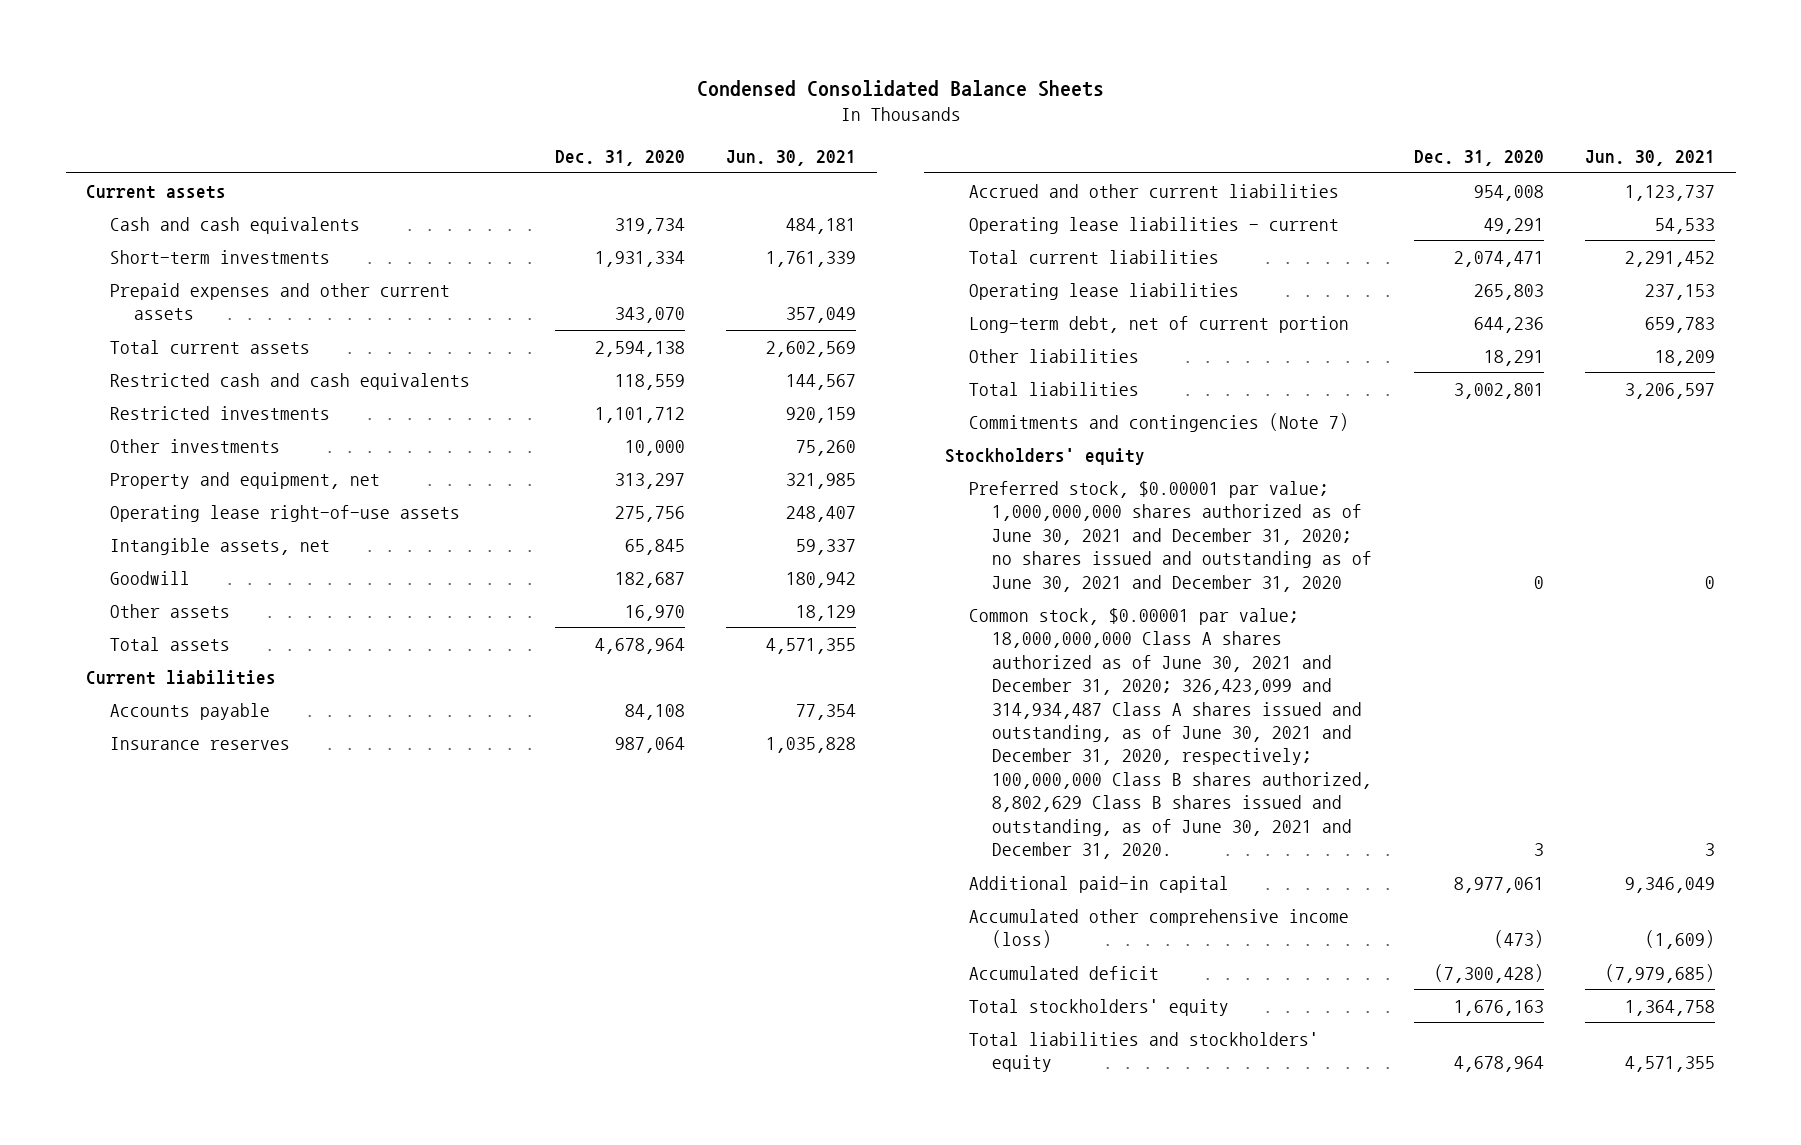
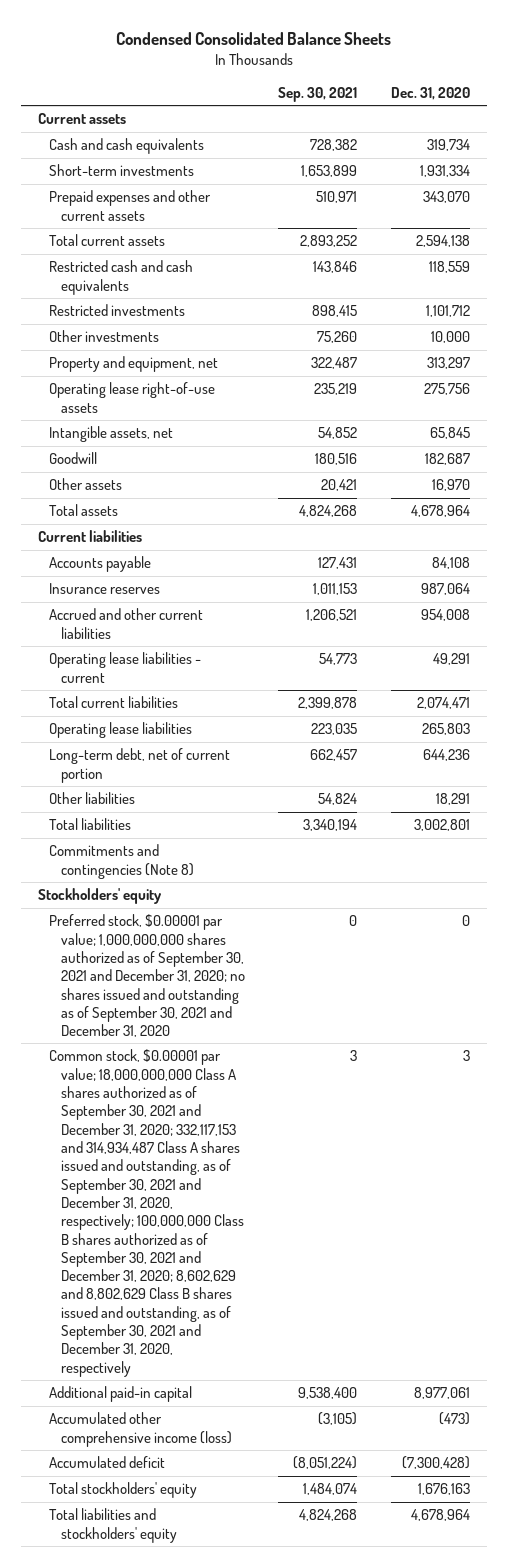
[726,149,857,166] Jun. 30, 2021 -> none
none -> [278,86,358,102] Sep. 30, 2021
[968,412,1349,432] Commitments and contingencies (Note 7) -> [49,844,194,879] Commitments and contingencies (Note 8)
[968,480,1373,592] Preferred stock, $0.00001 par value; 1,000,000,000 shares authorized as of June 30, 2021 and December 31, 2020; no shares issued and outstanding as of June 30, 2021 and December 31, 2020 -> [49,914,245,1038] Preferred stock, $0.00001 par value; 1,000,000,000 shares authorized as of September 30, 2021 and December 31, 2020; no shares issued and outstanding as of September 30, 2021 and December 31, 2020
[968,607,1373,860] Common stock, $0.00001 par value; 18,000,000,000 Class A shares authorized as of June 30, 2021 and December 31, 2020; 326,423,099 and 314,934,487 Class A shares issued and outstanding, as of June 30, 2021 and December 31, 2020, respectively; 100,000,000 Class B shares authorized, 8,802,629 Class B shares issued and outstanding, as of June 30, 2021 and December 31, 2020. -> [49,1049,244,1377] Common stock, $0.00001 par value; 18,000,000,000 Class A shares authorized as of September 30, 2021 and December 31, 2020; 332,117,153 and 314,934,487 Class A shares issued and outstanding, as of September 30, 2021 and December 31, 2020, respectively; 100,000,000 Class B shares authorized as of September 30, 2021 and December 31, 2020; 8,602,629 and 8,802,629 Class B shares issued and outstanding, as of September 30, 2021 and December 31, 2020, respectively

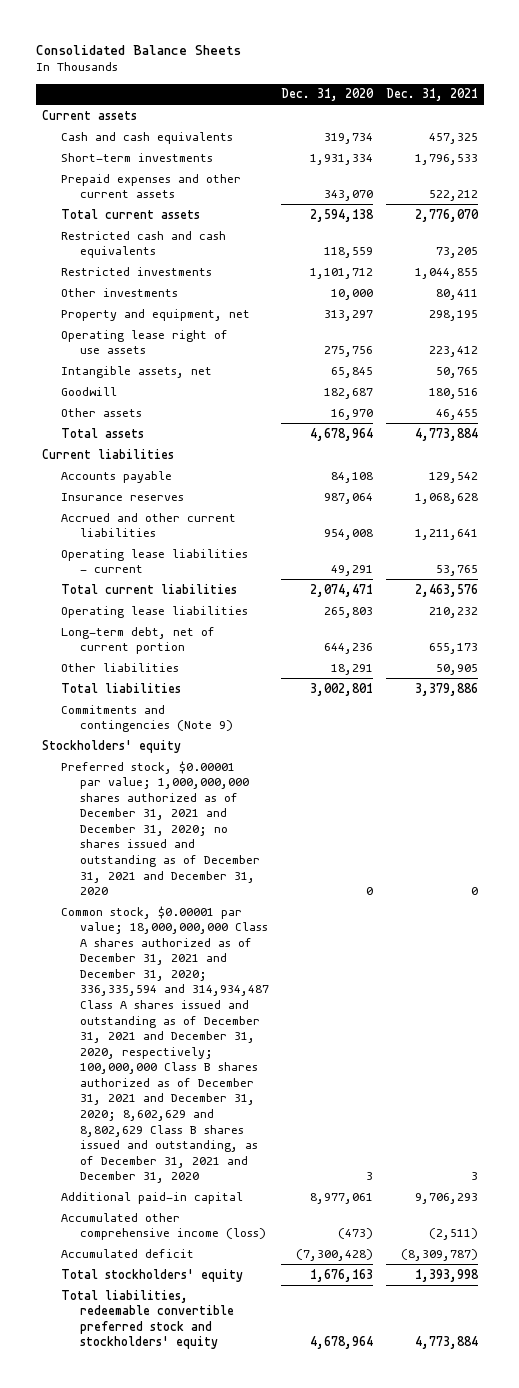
[116,31,392,45] Condensed Consolidated Balance Sheets -> [35,44,241,55] Consolidated Balance Sheets
[278,86,358,102] Sep. 30, 2021 -> none
none -> [385,88,478,102] Dec. 31, 2021
[49,382,216,413] Operating lease right-of-use assets -> [60,329,228,355] Operating lease right of use assets
[49,844,194,879] Commitments and contingencies (Note 8) -> [60,704,233,733] Commitments and contingencies (Note 9)
[49,914,245,1038] Preferred stock, $0.00001 par value; 1,000,000,000 shares authorized as of September 30, 2021 and December 31, 2020; no shares issued and outstanding as of September 30, 2021 and December 31, 2020 -> [60,760,260,896] Preferred stock, $0.00001 par value; 1,000,000,000 shares authorized as of December 31, 2021 and December 31, 2020; no shares issued and outstanding as of December 31, 2021 and December 31, 2020
[49,1049,244,1377] Common stock, $0.00001 par value; 18,000,000,000 Class A shares authorized as of September 30, 2021 and December 31, 2020; 332,117,153 and 314,934,487 Class A shares issued and outstanding, as of September 30, 2021 and December 31, 2020, respectively; 100,000,000 Class B shares authorized as of September 30, 2021 and December 31, 2020; 8,602,629 and 8,802,629 Class B shares issued and outstanding, as of September 30, 2021 and December 31, 2020, respectively -> [60,905,269,1184] Common stock, $0.00001 par value; 18,000,000,000 Class A shares authorized as of December 31, 2021 and December 31, 2020; 336,335,594 and 314,934,487 Class A shares issued and outstanding as of December 31, 2021 and December 31, 2020, respectively; 100,000,000 Class B shares authorized as of December 31, 2021 and December 31, 2020; 8,602,629 and 8,802,629 Class B shares issued and outstanding, as of December 31, 2021 and December 31, 2020
[49,1508,177,1543] Total liabilities and stockholders' equity -> [60,1289,234,1350] Total liabilities, redeemable convertible preferred stock and stockholders' equity

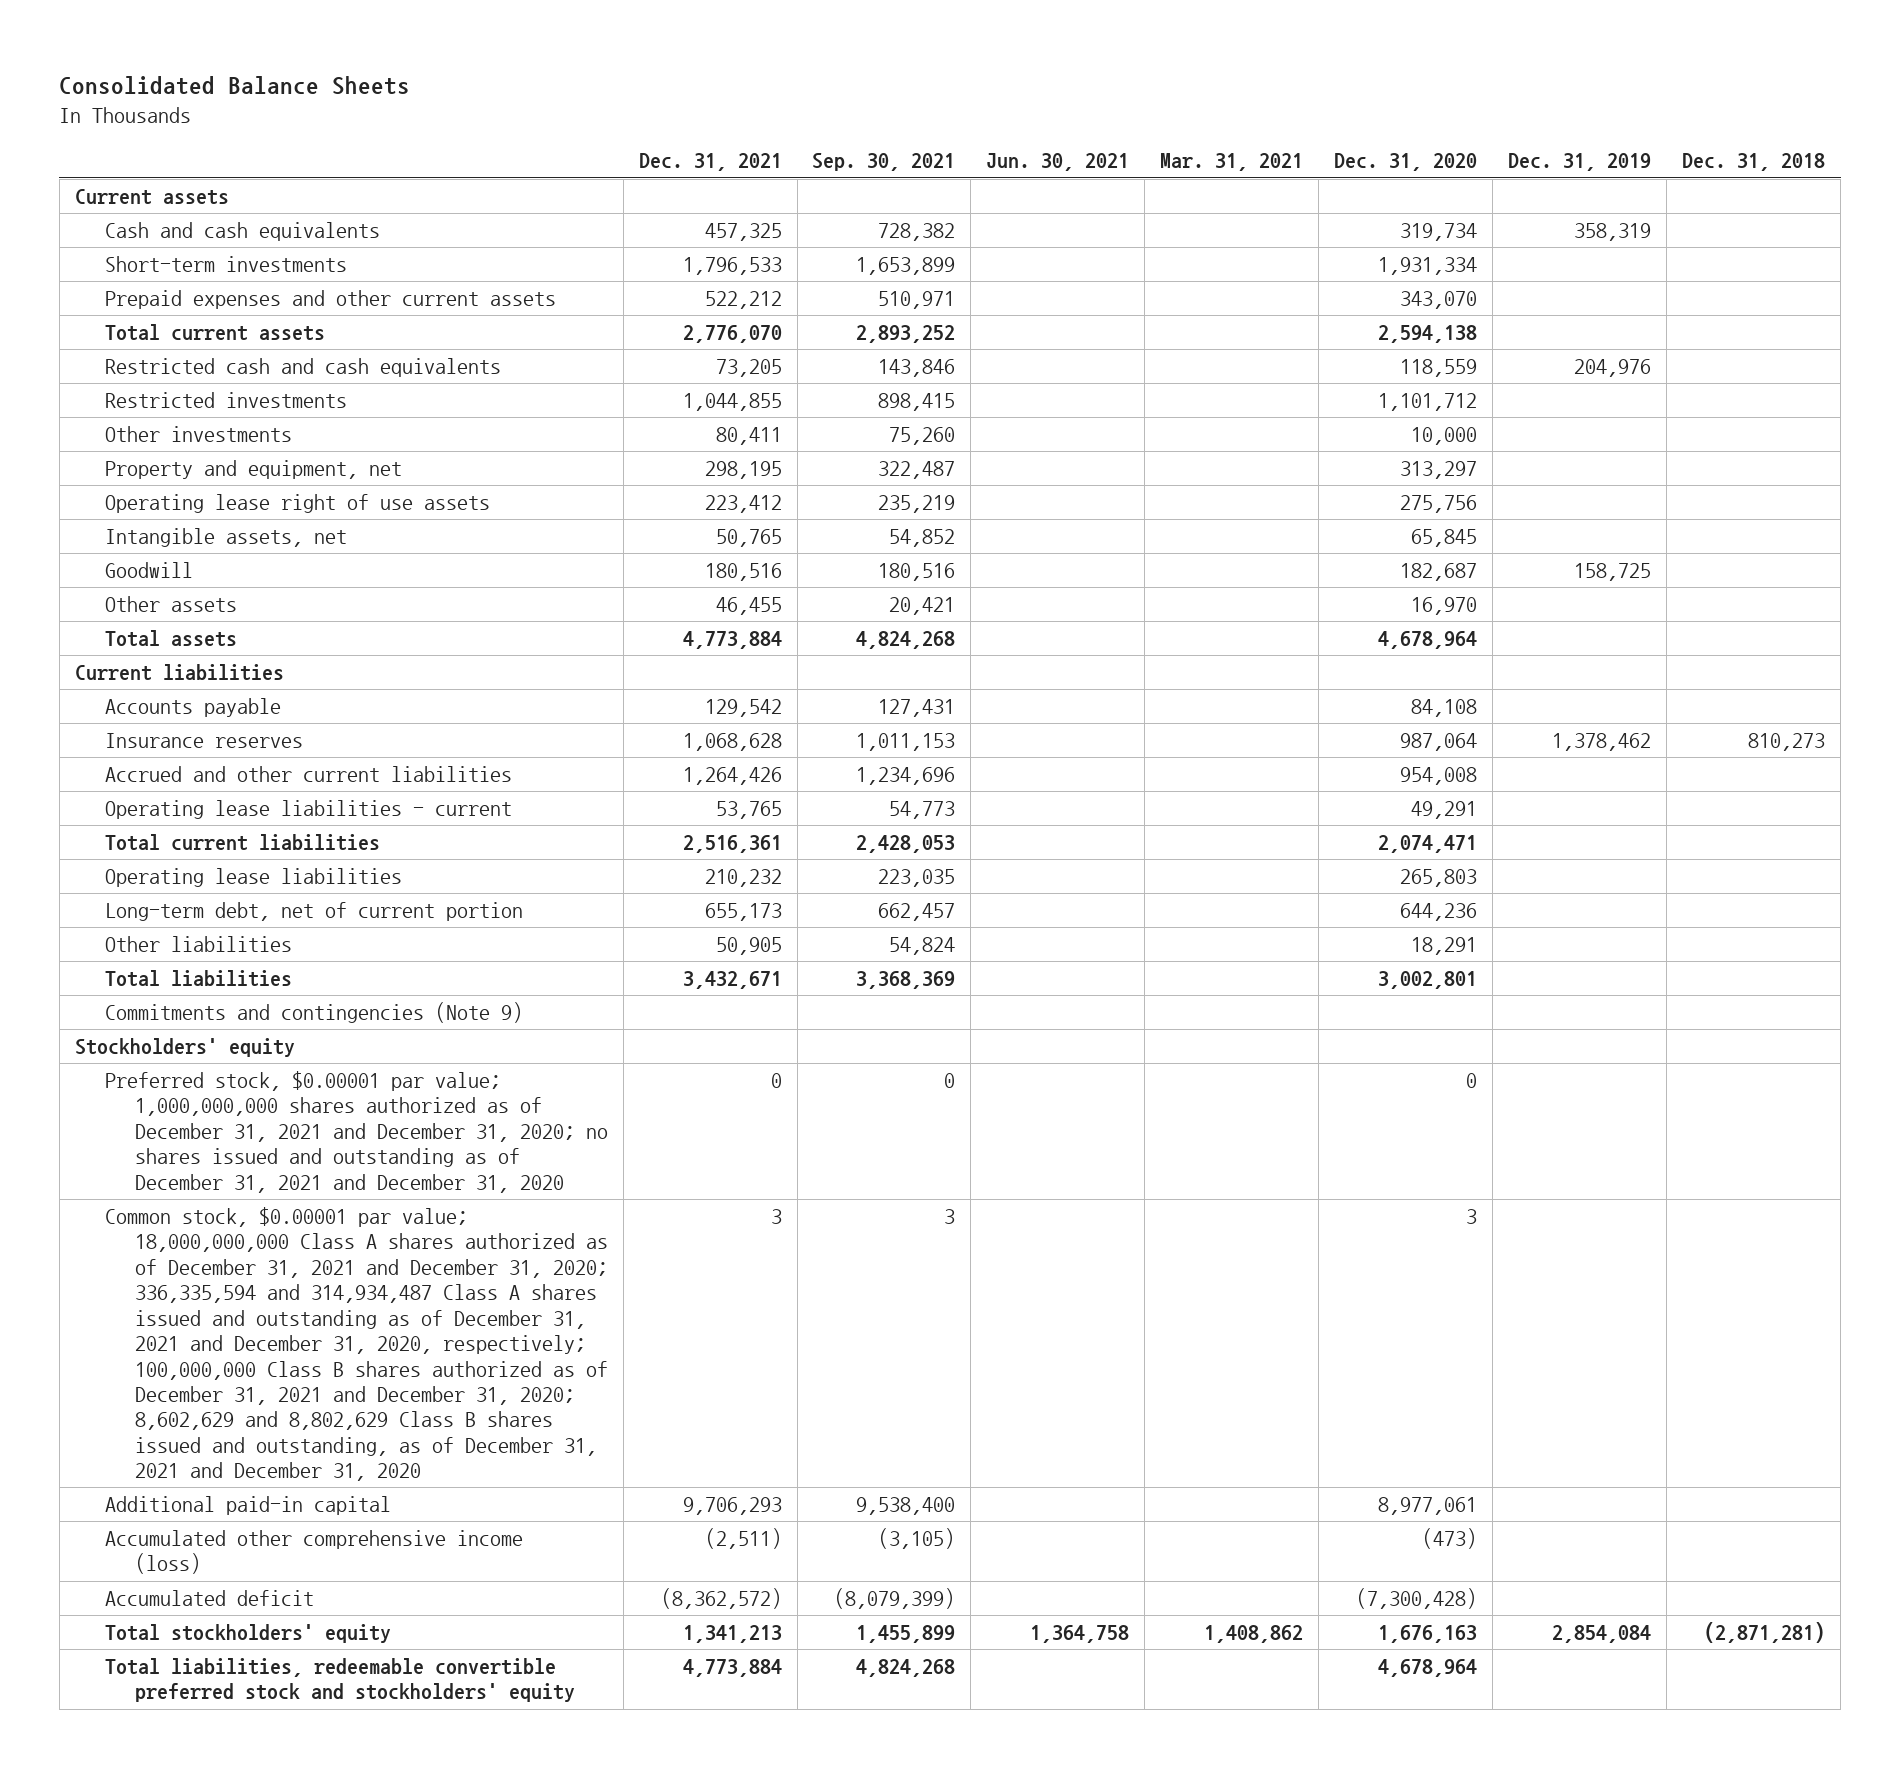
none -> [812,153,956,172] Sep. 30, 2021
none -> [986,153,1130,172] Jun. 30, 2021
none -> [1160,153,1304,172] Mar. 31, 2021
none -> [1508,153,1652,172] Dec. 31, 2019
none -> [1682,153,1826,172] Dec. 31, 2018
[414,529,478,541] 1,211,641 -> [682,766,782,785] 1,264,426
[414,583,478,597] 2,463,576 -> [682,834,782,853] 2,516,361
[414,682,478,696] 3,379,886 -> [682,970,782,989] 3,432,671
[400,1248,478,1261] (8,309,787) -> [660,1587,782,1609] (8,362,572)
[414,1268,479,1282] 1,393,998 -> [682,1624,782,1643] 1,341,213

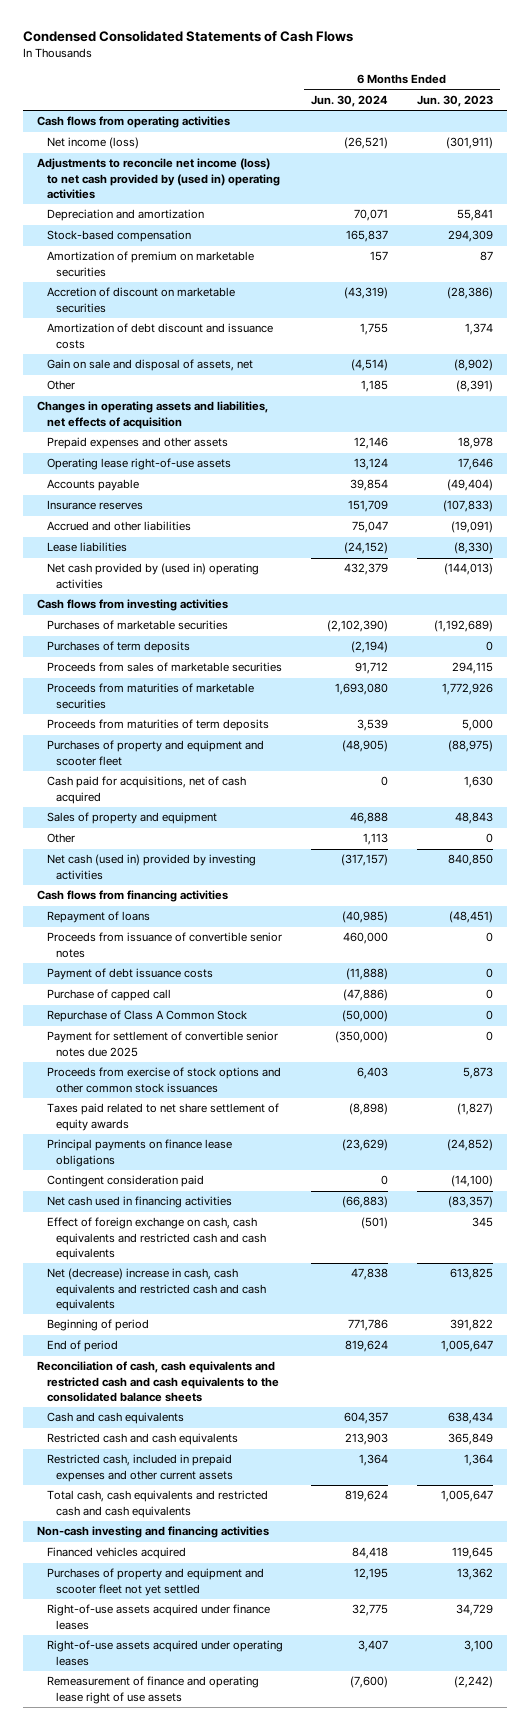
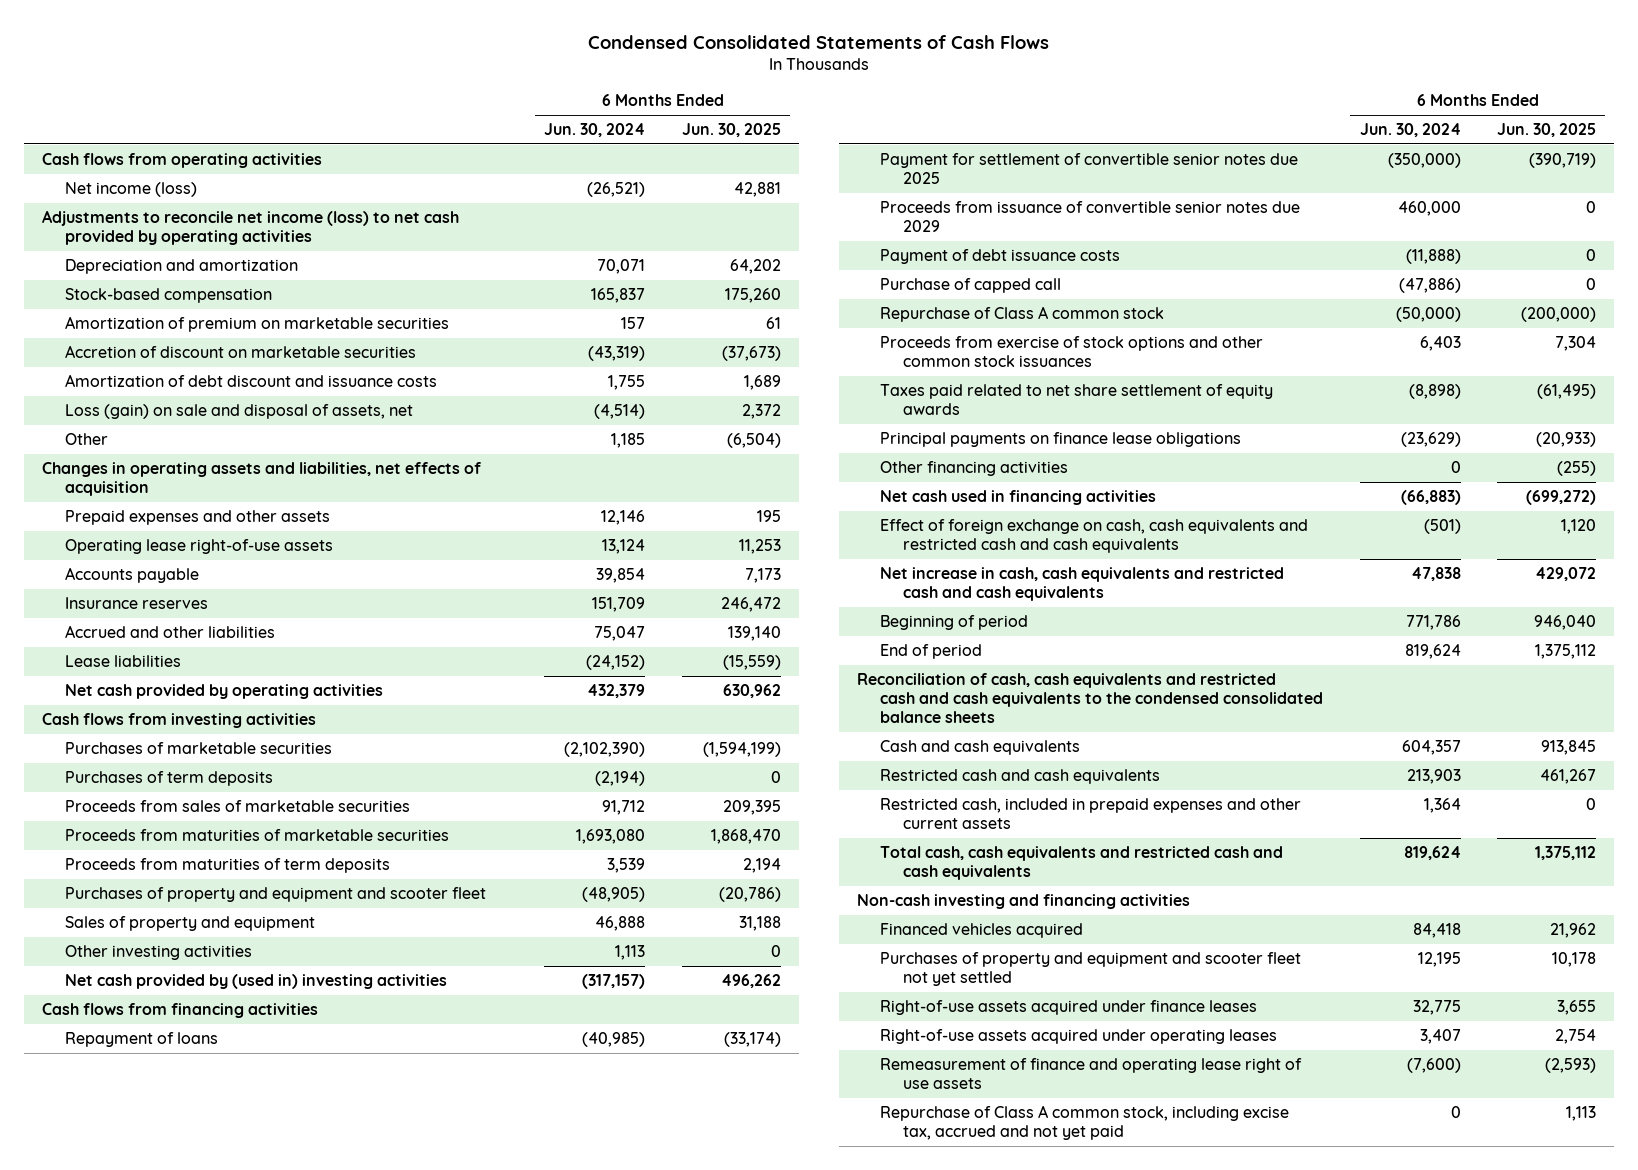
[416,94,493,107] Jun. 30, 2023 -> none
none -> [681,123,781,138] Jun. 30, 2025
[37,158,280,199] Adjustments to reconcile net income (loss) to net cash provided by (used in) operating activities -> [41,210,459,246] Adjustments to reconcile net income (loss) to net cash provided by operating activities
[46,359,253,372] Gain on sale and disposal of assets, net -> [64,404,413,420] Loss (gain) on sale and disposal of assets, net
[46,563,259,589] Net cash provided by (used in) operating activities -> [64,684,383,700] Net cash provided by operating activities
[46,776,246,804] Cash paid for acquisitions, net of cash acquired -> none
[46,833,75,844] Other -> [64,945,252,961] Other investing activities
[46,854,256,880] Net cash (used in) provided by investing activities -> [64,974,447,990] Net cash provided by (used in) investing activities
[46,1031,278,1057] Payment for settlement of convertible senior notes due 2025 -> [880,153,1299,185] Payment for settlement of convertible senior notes due 2025
[46,932,282,958] Proceeds from issuance of convertible senior notes -> [880,201,1301,233] Proceeds from issuance of convertible senior notes due 2029
[46,1010,247,1023] Repurchase of Class A Common Stock -> [880,306,1165,323] Repurchase of Class A common stock
[46,1175,204,1188] Contingent consideration paid -> none
none -> [880,461,1069,477] Other financing activities
[46,1268,266,1311] Net (decrease) increase in cash, cash equivalents and restricted cash and cash equivalents -> [880,567,1285,602] Net increase in cash, cash equivalents and restricted cash and cash equivalents
[37,1361,279,1402] Reconciliation of cash, cash equivalents and restricted cash and cash equivalents to the consolidated balance sheets -> [857,673,1324,724] Reconciliation of cash, cash equivalents and restricted cash and cash equivalents to the condensed consolidated balance sheets
none -> [880,1105,1290,1141] Repurchase of Class A common stock, including excise tax, accrued and not yet paid

